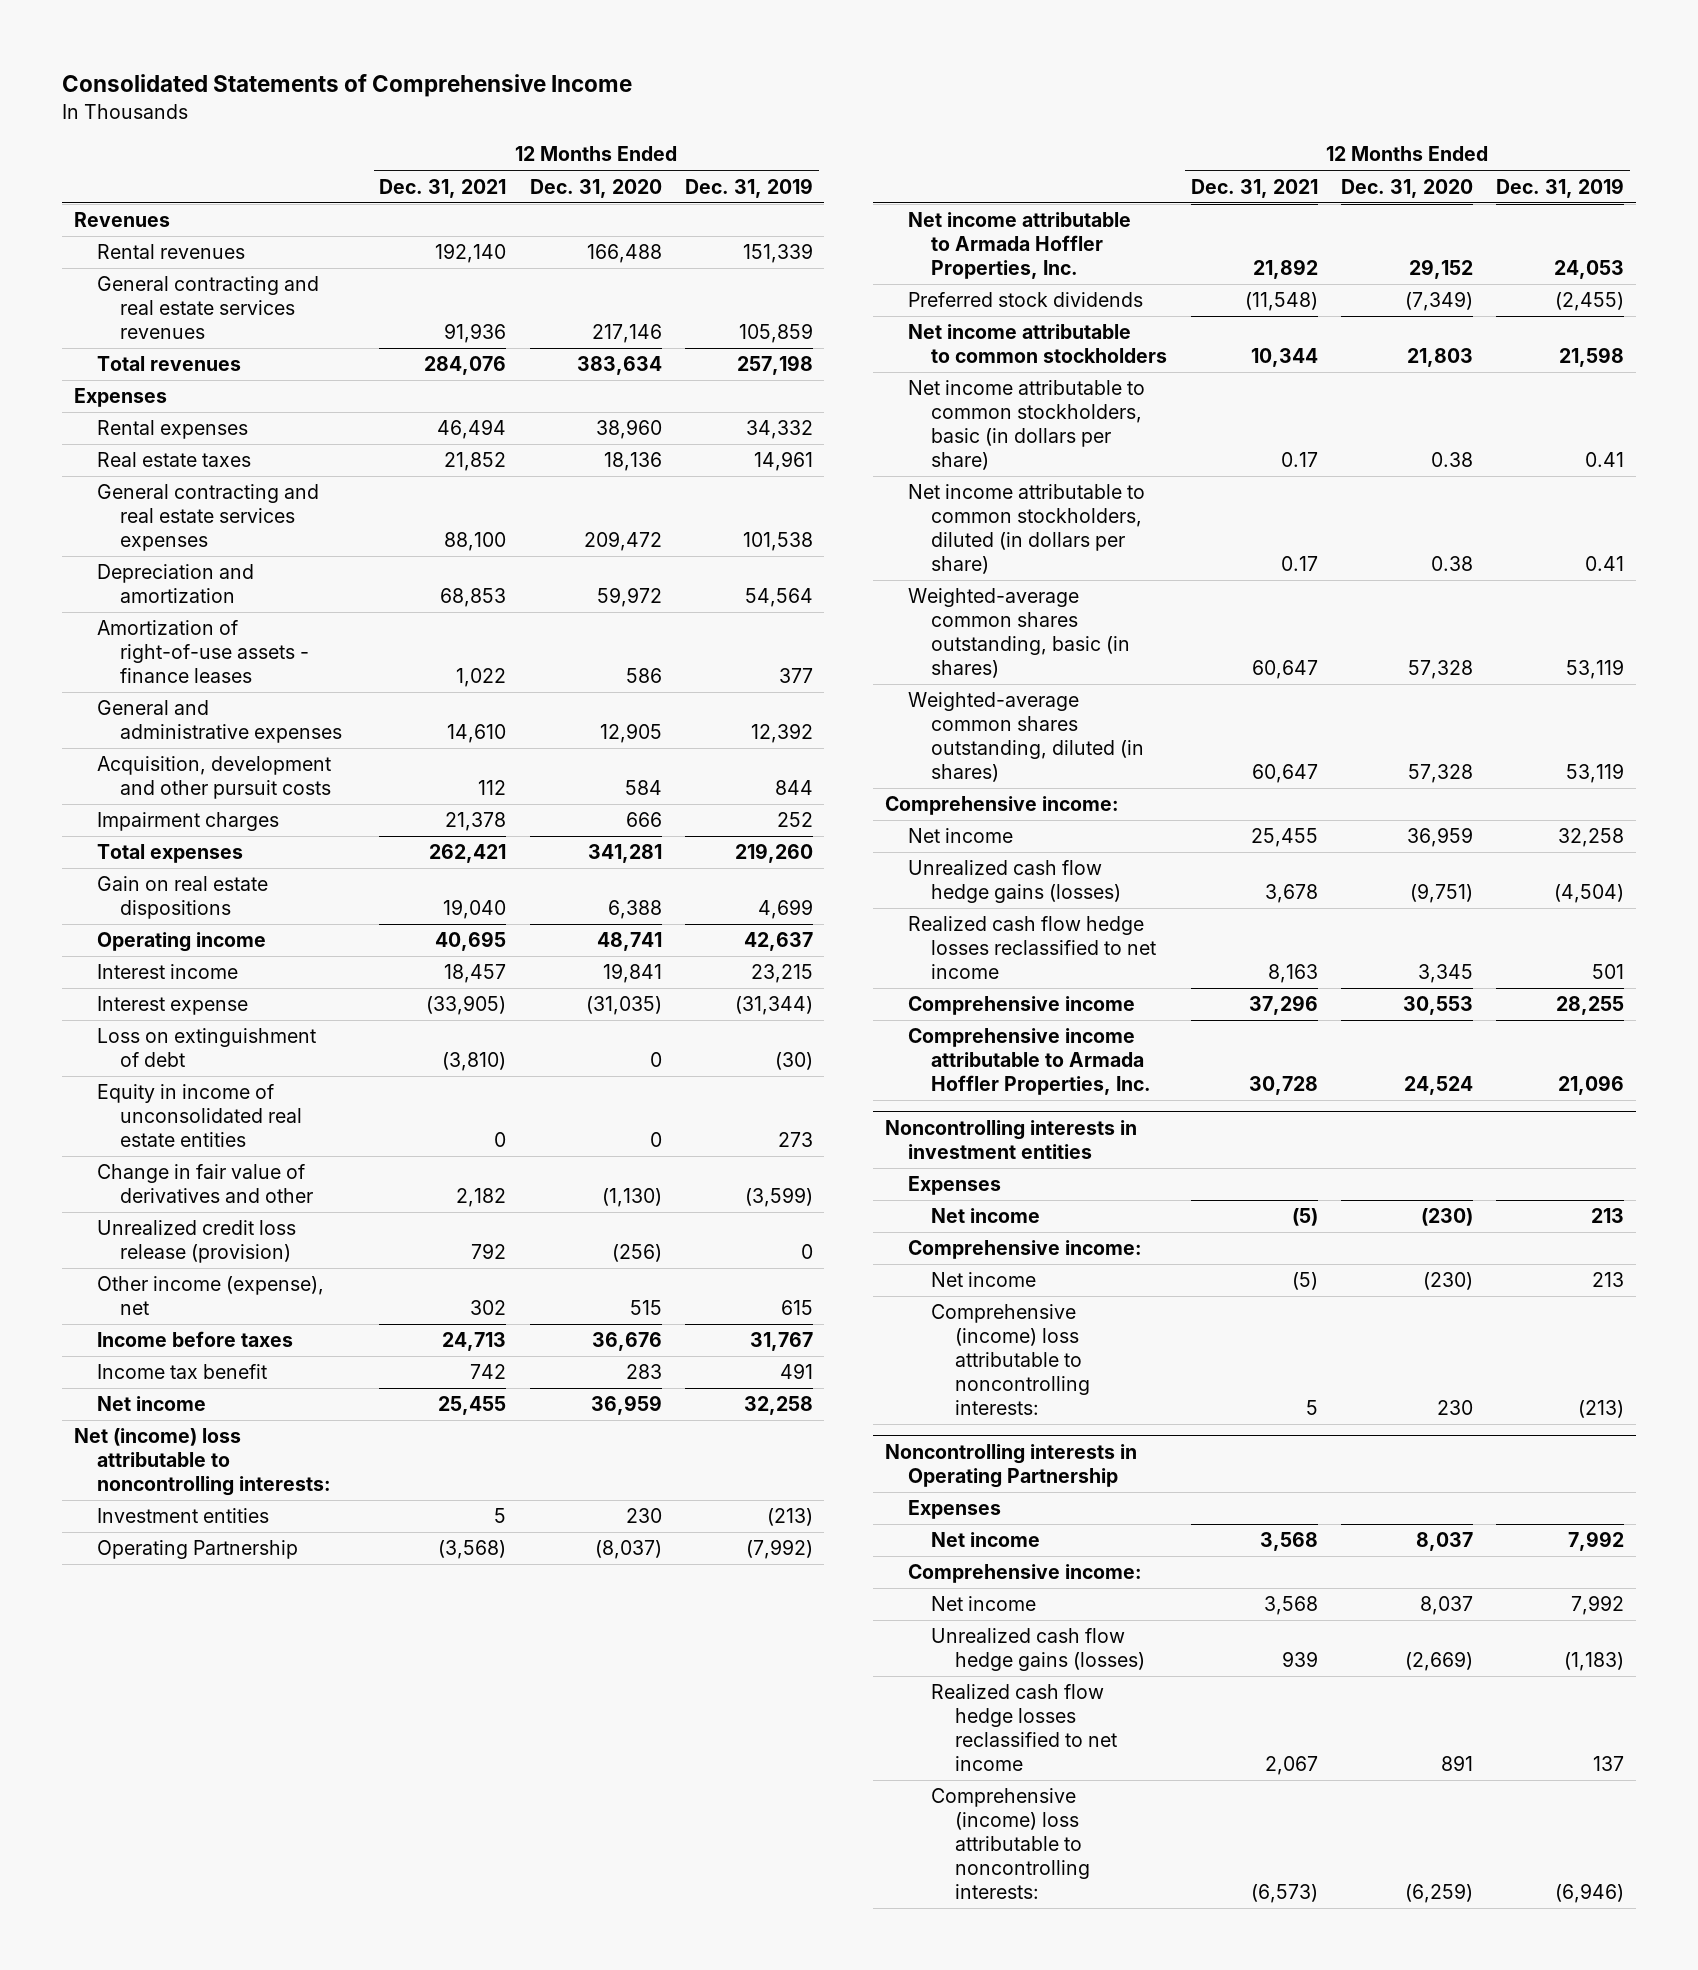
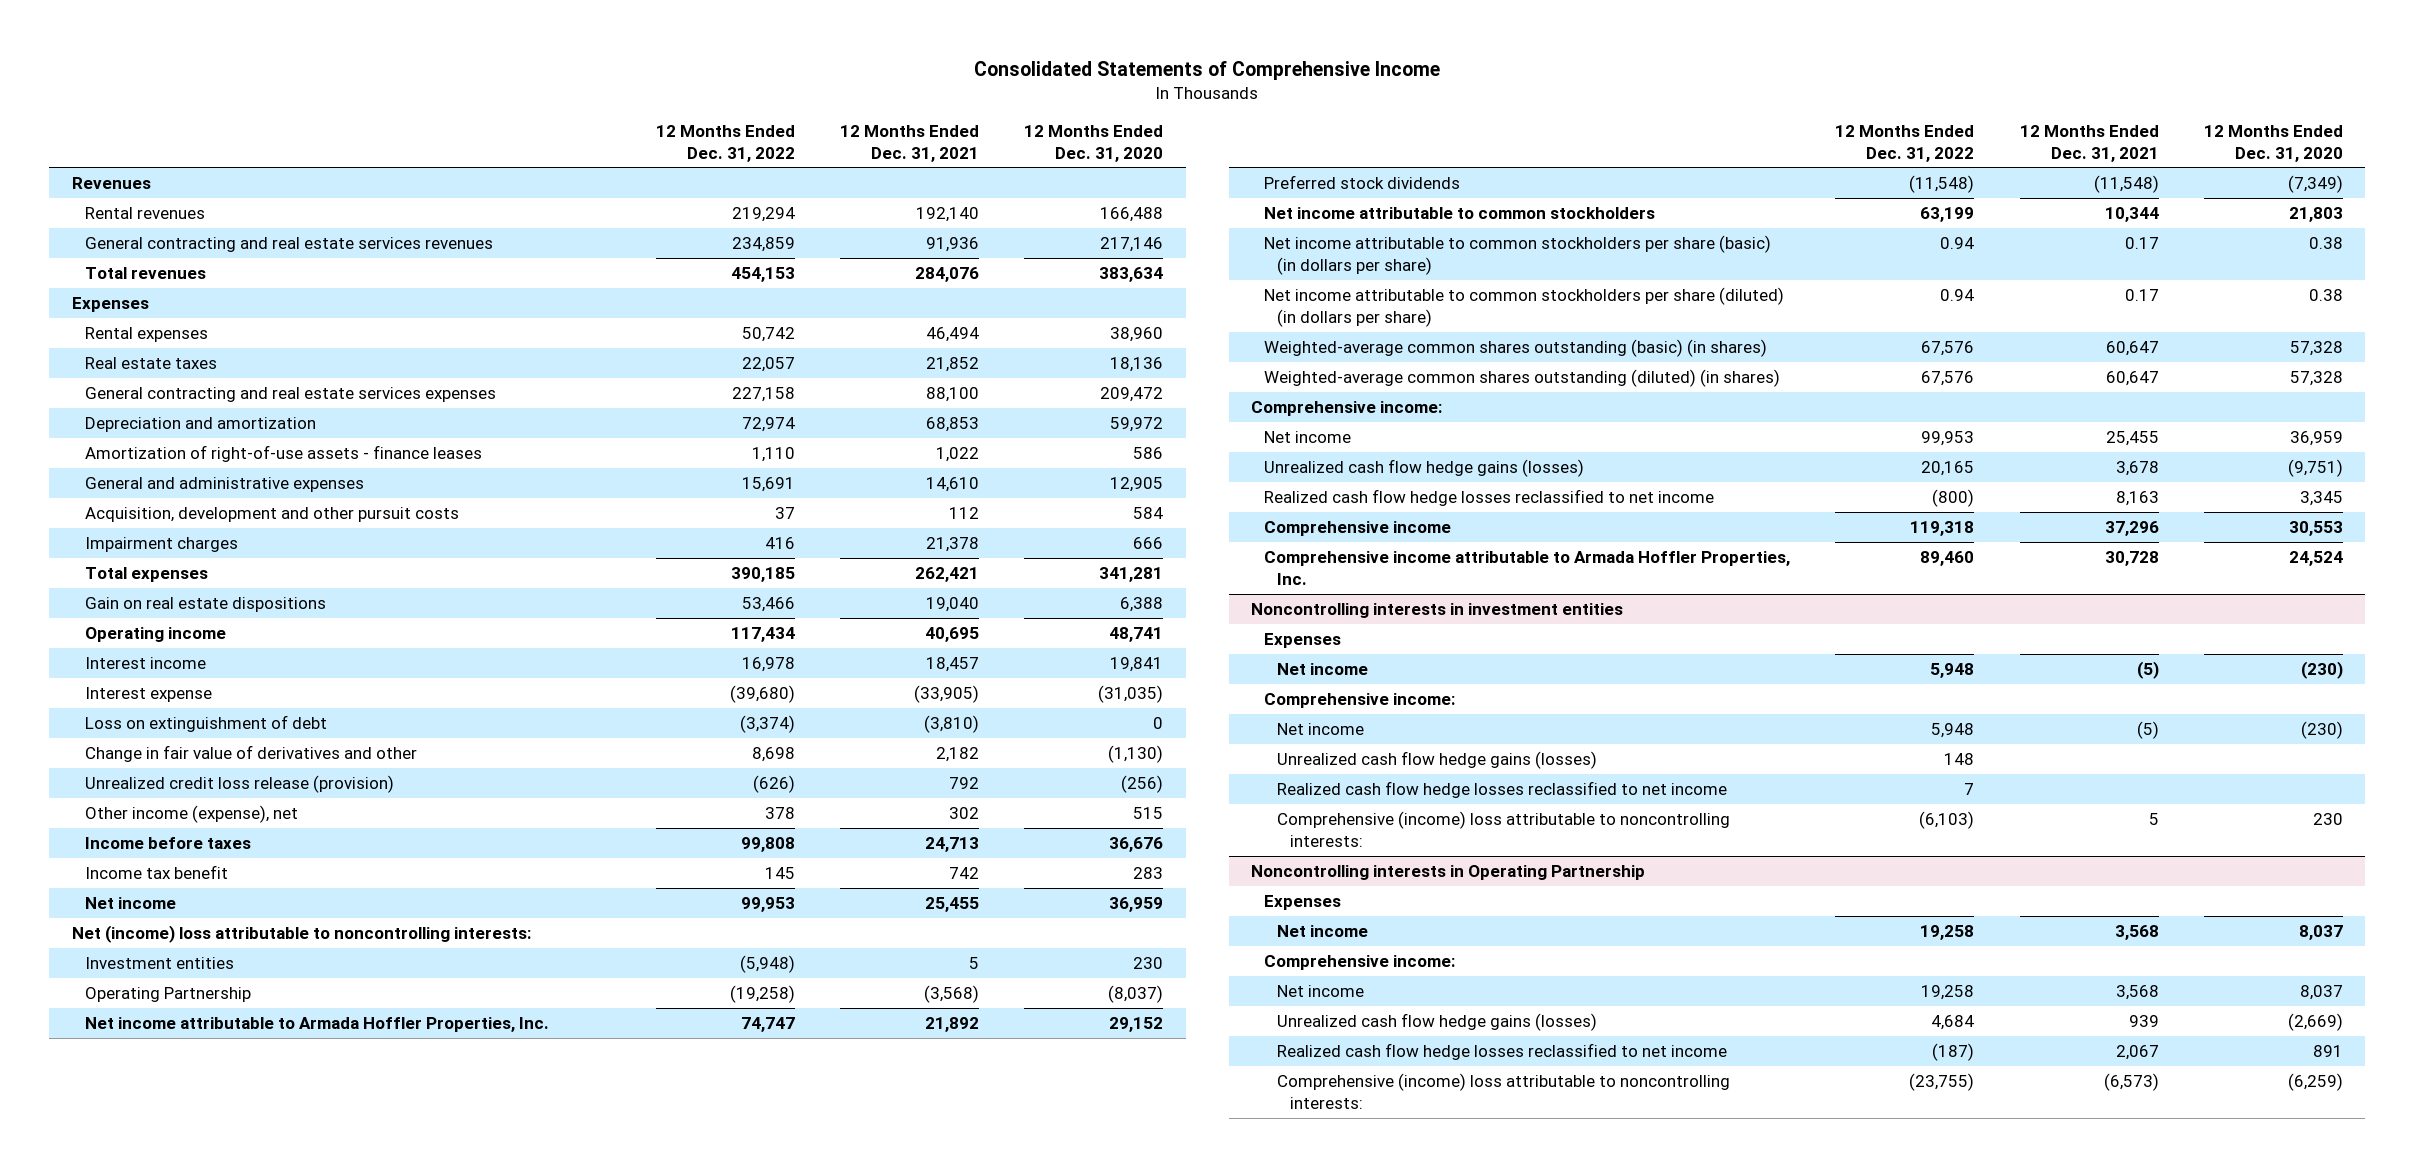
[684,177,813,198] Dec. 31, 2019 -> none
none -> [655,124,795,162] 12 Months Ended Dec. 31, 2022
[96,1084,303,1148] Equity in income of unconsolidated real estate entities -> none
[908,380,1146,471] Net income attributable to common stockholders, basic (in dollars per share) -> [1264,234,1772,275] Net income attributable to common stockholders per share (basic) (in dollars per share)
[908,484,1146,575] Net income attributable to common stockholders, diluted (in dollars per share) -> [1264,286,1785,327] Net income attributable to common stockholders per share (diluted) (in dollars per share)
[908,588,1131,679] Weighted-average common shares outstanding, basic (in shares) -> [1264,338,1768,357] Weighted-average common shares outstanding (basic) (in shares)
[908,692,1145,783] Weighted-average common shares outstanding, diluted (in shares) -> [1264,368,1781,387] Weighted-average common shares outstanding (diluted) (in shares)
none -> [1277,750,1598,769] Unrealized cash flow hedge gains (losses)
none -> [1277,780,1728,798] Realized cash flow hedge losses reclassified to net income

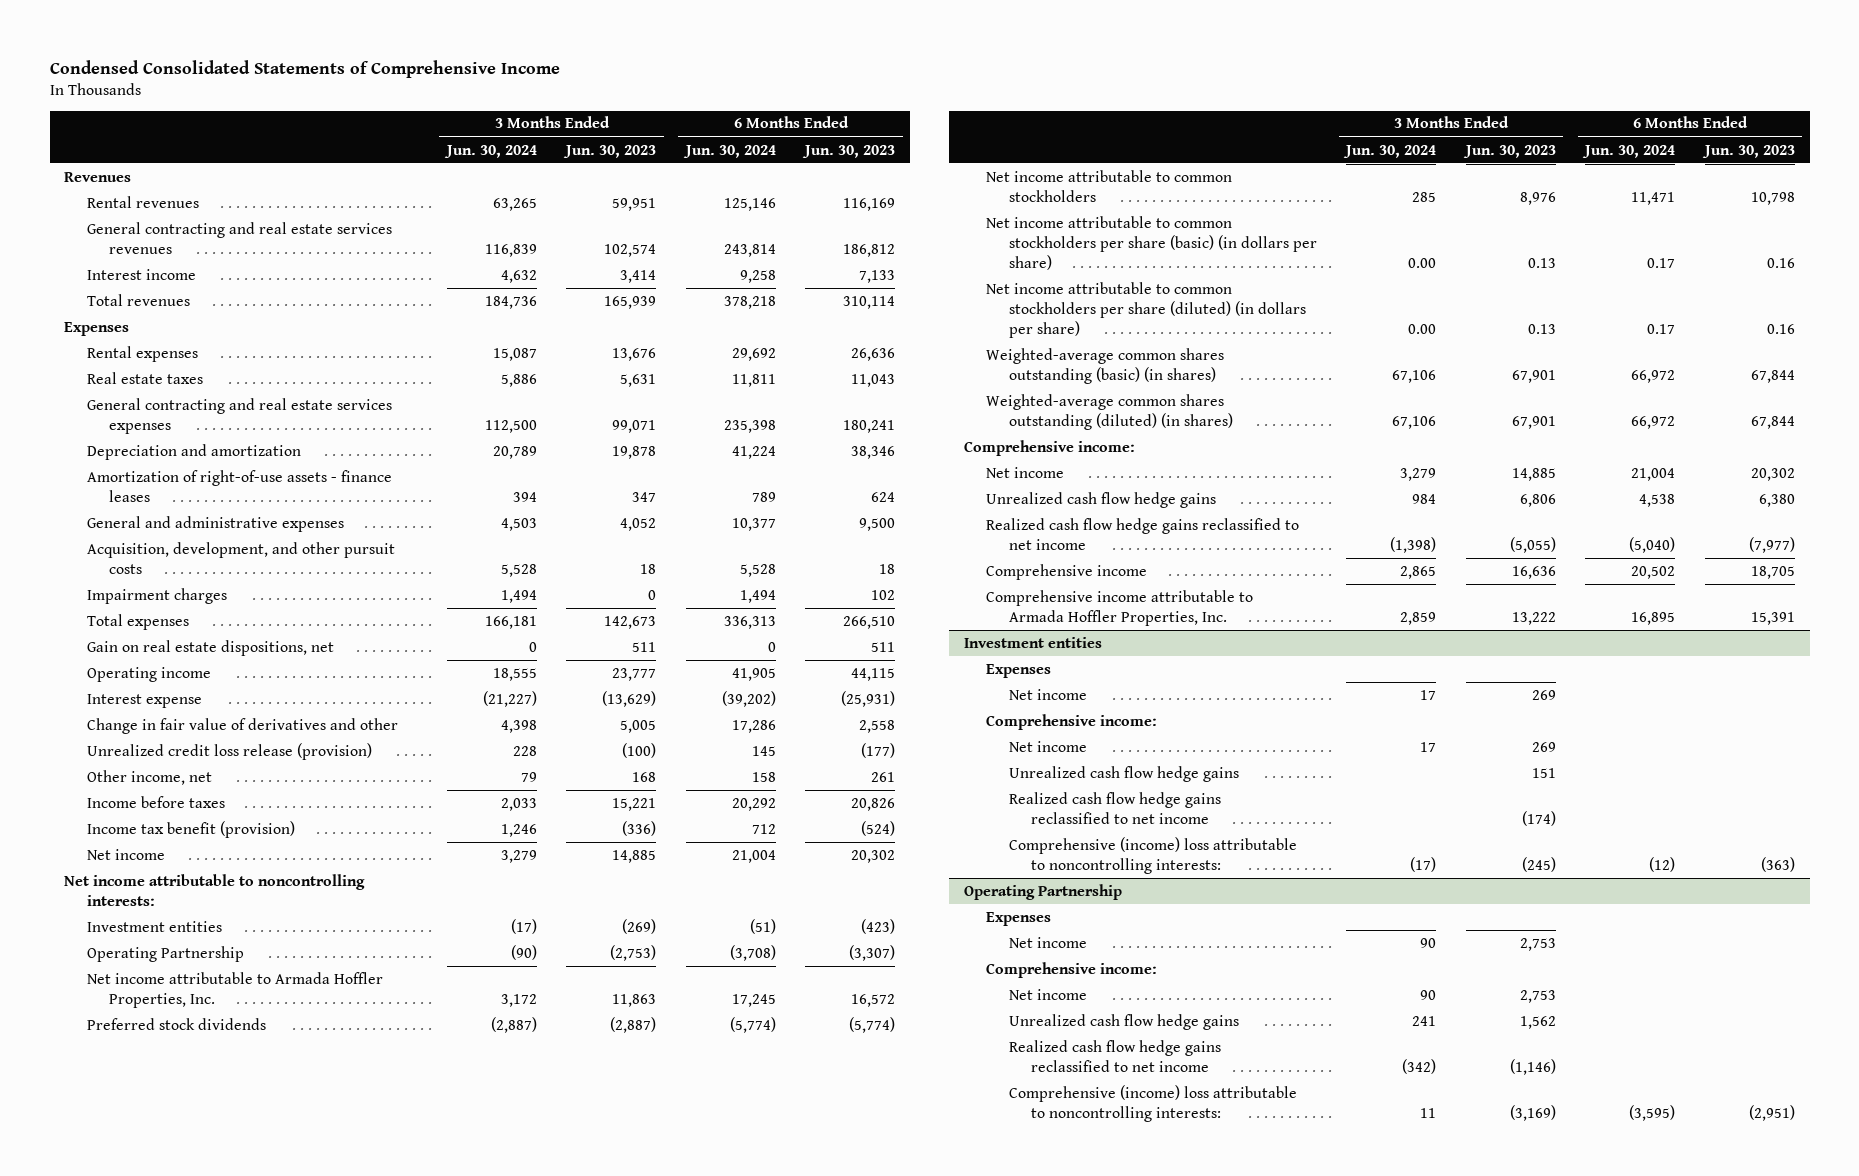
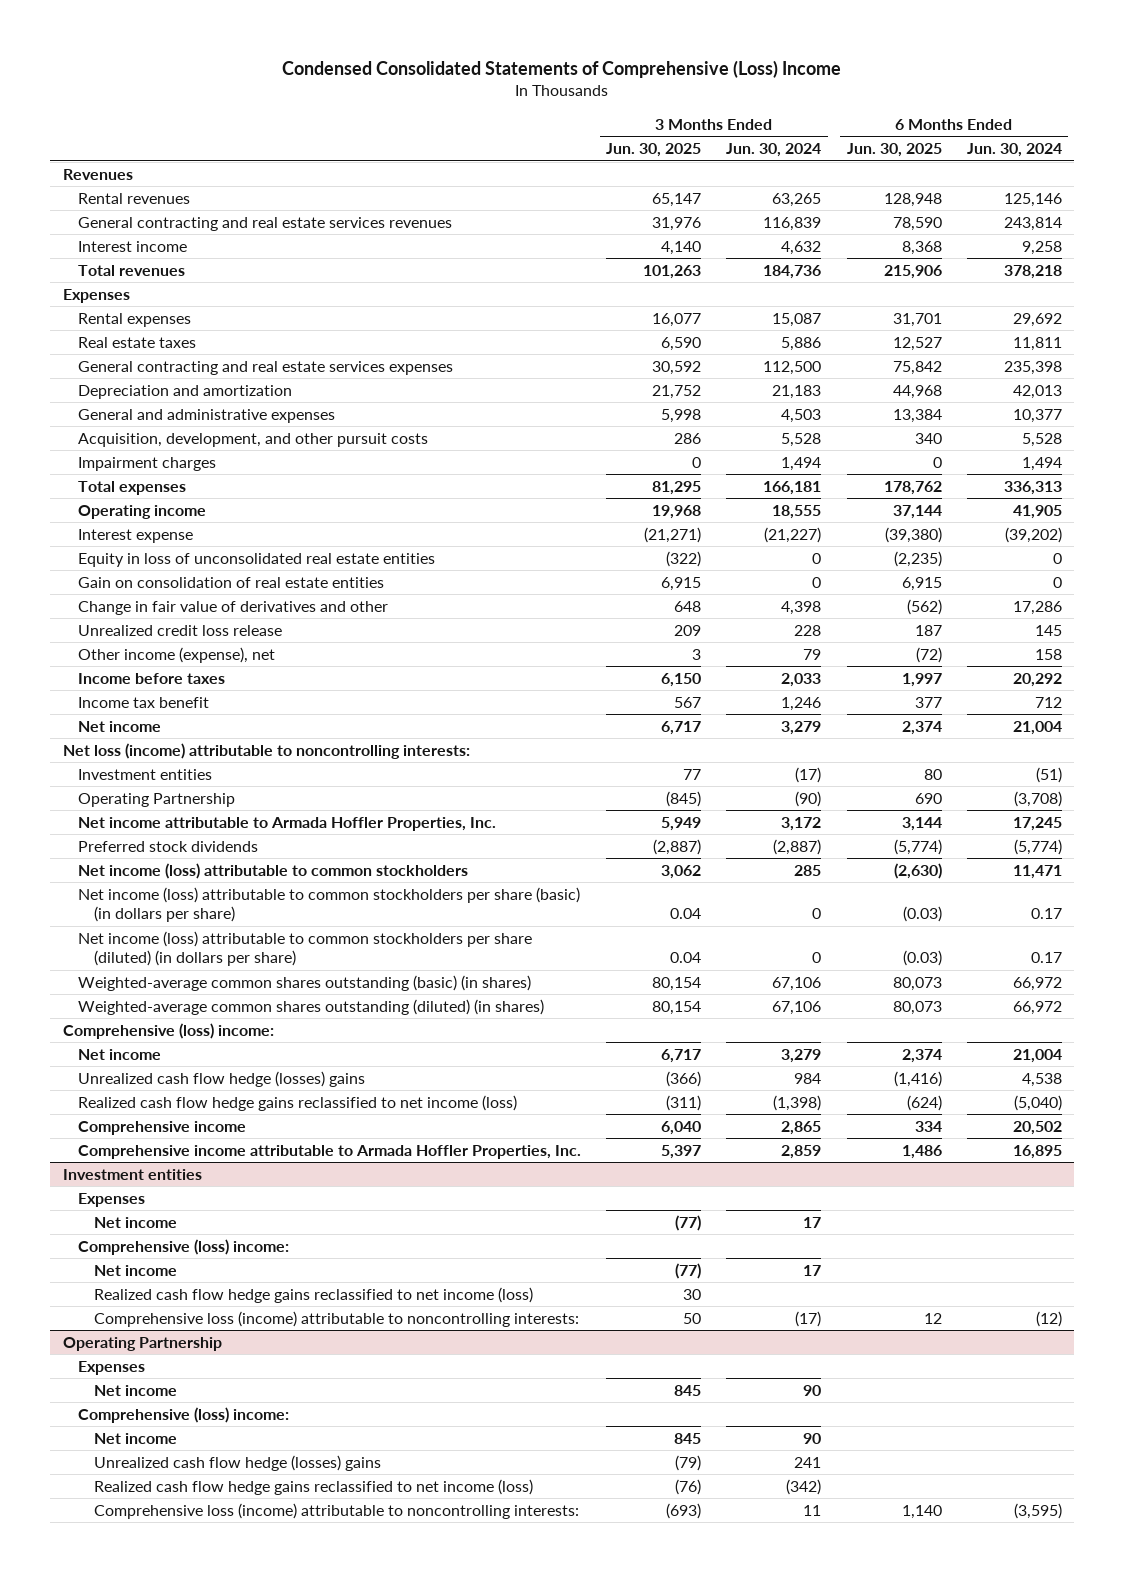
[49,59,560,78] Condensed Consolidated Statements of Comprehensive Income -> [282,59,842,78] Condensed Consolidated Statements of Comprehensive (Loss) Income
[563,144,657,158] Jun. 30, 2023 -> none
[802,144,896,158] Jun. 30, 2023 -> none
none -> [606,143,702,158] Jun. 30, 2025
none -> [846,143,942,158] Jun. 30, 2025
[86,469,392,502] Amortization of right-of-use assets - finance leases -> none
[492,445,537,459] 20,789 -> [772,384,822,399] 21,183
[731,445,776,459] 41,224 -> [1012,384,1062,399] 42,013
[86,639,334,656] Gain on real estate dispositions, net -> none
none -> [78,552,436,567] Equity in loss of unconsolidated real estate entities
none -> [78,576,385,588] Gain on consolidation of real estate entities
[86,742,372,760] Unrealized credit loss release (provision) -> [78,624,283,636] Unrealized credit loss release
[86,769,212,785] Other income, net -> [78,646,276,663] Other income (expense), net
[86,820,295,838] Income tax benefit (provision) -> [78,696,210,708] Income tax benefit
[64,873,366,906] Net income attributable to noncontrolling interests: -> [62,742,470,759] Net loss (income) attributable to noncontrolling interests:
[986,169,1233,202] Net income attributable to common stockholders -> [78,862,469,879] Net income (loss) attributable to common stockholders
[986,215,1317,270] Net income attributable to common stockholders per share (basic) (in dollars per share) -> [78,886,581,923] Net income (loss) attributable to common stockholders per share (basic) (in dollars per share)
[1408,257,1437,268] 0.00 -> [812,908,822,920] 0
[986,281,1306,338] Net income attributable to common stockholders per share (diluted) (in dollars per share) -> [78,930,533,967] Net income (loss) attributable to common stockholders per share (diluted) (in dollars per share)
[1408,323,1437,334] 0.00 -> [812,952,822,964] 0
[963,439,1135,456] Comprehensive income: -> [62,1022,274,1039] Comprehensive (loss) income:
[986,491,1217,508] Unrealized cash flow hedge gains -> [78,1070,366,1087] Unrealized cash flow hedge (losses) gains
[986,517,1300,550] Realized cash flow hedge gains reclassified to net income -> [78,1094,518,1111] Realized cash flow hedge gains reclassified to net income (loss)
[986,713,1158,730] Comprehensive income: -> [78,1238,290,1255] Comprehensive (loss) income:
[1008,765,1239,782] Unrealized cash flow hedge gains -> none
[1008,791,1221,824] Realized cash flow hedge gains reclassified to net income -> [93,1286,533,1303] Realized cash flow hedge gains reclassified to net income (loss)
[1008,836,1297,874] Comprehensive (income) loss attributable to noncontrolling interests: -> [93,1310,579,1327] Comprehensive loss (income) attributable to noncontrolling interests:
[986,961,1158,978] Comprehensive income: -> [78,1406,290,1423] Comprehensive (loss) income:
[1008,1013,1239,1030] Unrealized cash flow hedge gains -> [93,1454,381,1471] Unrealized cash flow hedge (losses) gains
[1008,1039,1221,1072] Realized cash flow hedge gains reclassified to net income -> [93,1478,533,1495] Realized cash flow hedge gains reclassified to net income (loss)
[1008,1084,1297,1122] Comprehensive (income) loss attributable to noncontrolling interests: -> [93,1502,579,1519] Comprehensive loss (income) attributable to noncontrolling interests:

